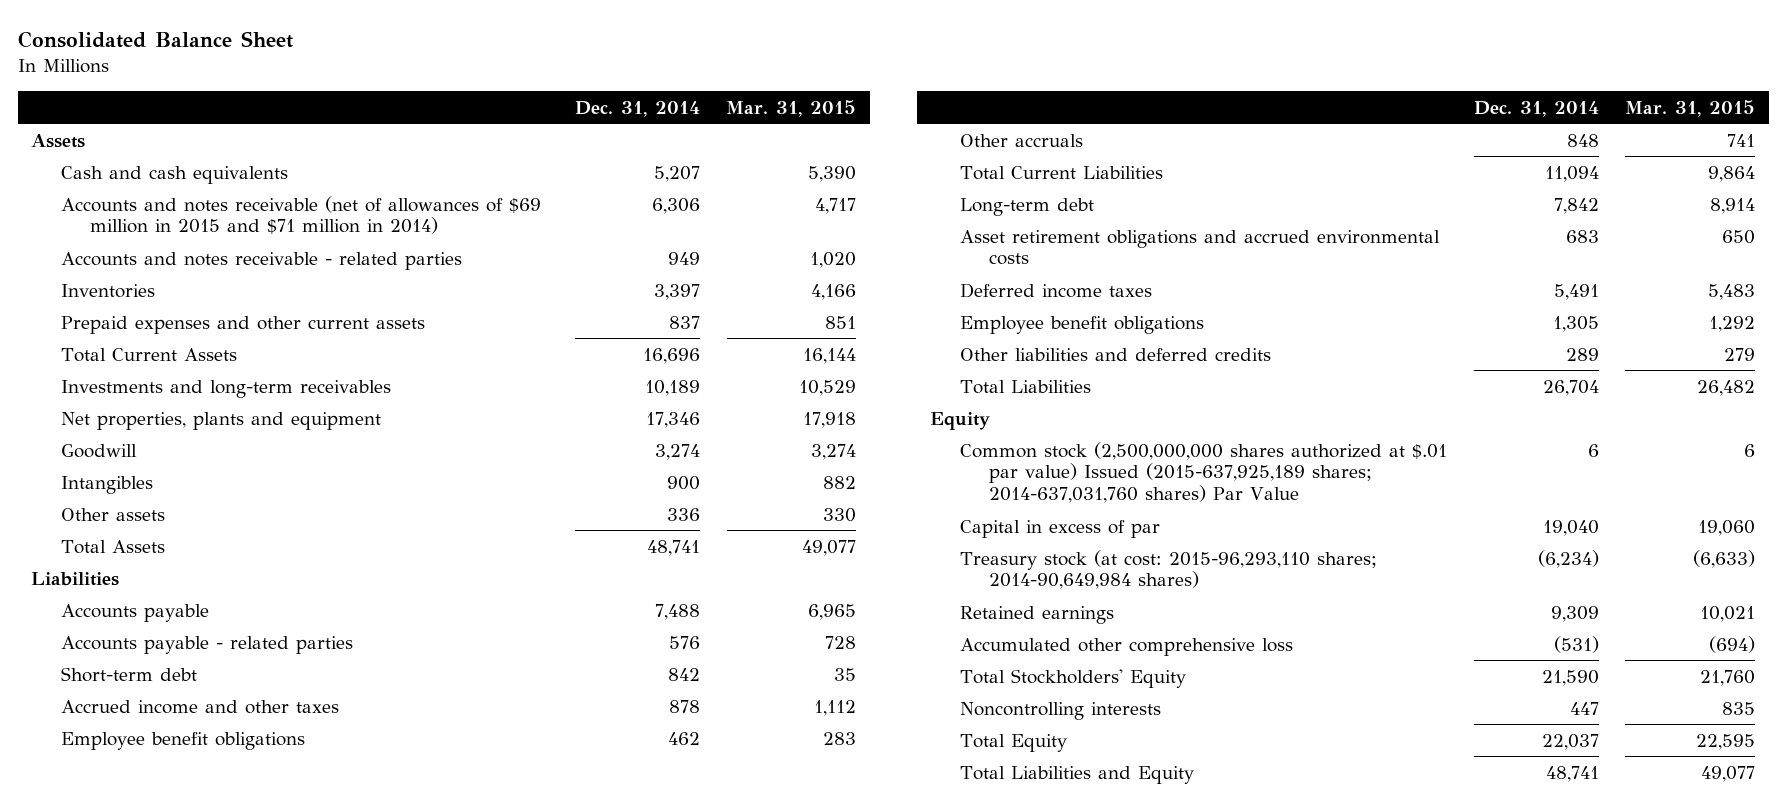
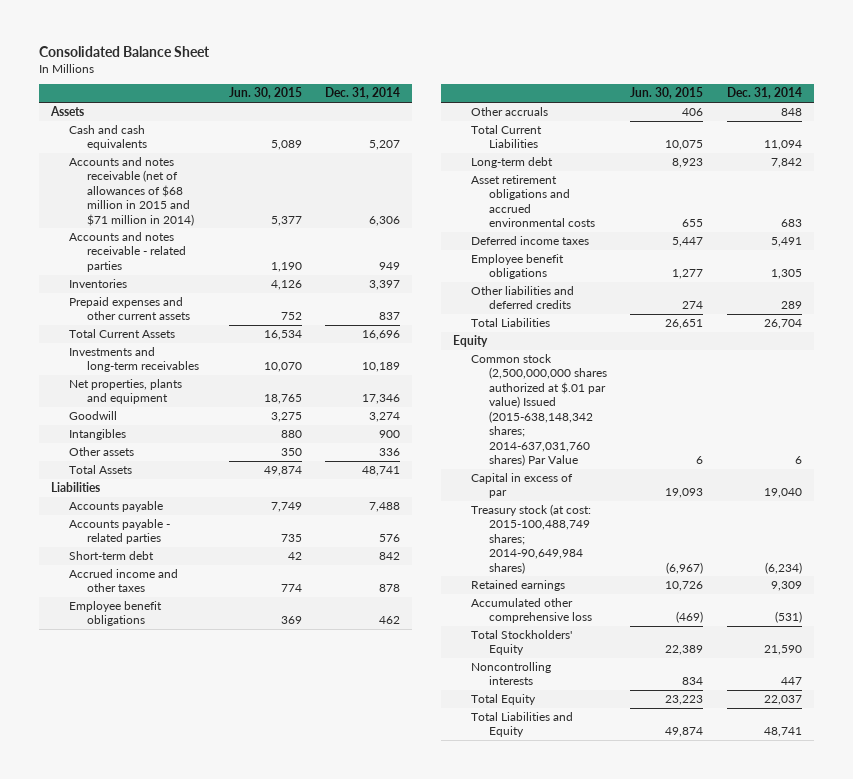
[726,99,857,117] Mar. 31, 2015 -> none
none -> [228,87,302,100] Jun. 30, 2015
[60,195,541,235] Accounts and notes receivable (net of allowances of $69 million in 2015 and $71 million in 2014) -> [68,156,194,226] Accounts and notes receivable (net of allowances of $68 million in 2015 and $71 million in 2014)
[959,441,1447,504] Common stock (2,500,000,000 shares authorized at $.01 par value) Issued (2015-637,925,189 shares; 2014-637,031,760 shares) Par Value -> [470,353,607,467] Common stock (2,500,000,000 shares authorized at $.01 par value) Issued (2015-638,148,342 shares; 2014-637,031,760 shares) Par Value
[959,549,1377,590] Treasury stock (at cost: 2015-96,293,110 shares; 2014-90,649,984 shares) -> [470,503,591,574] Treasury stock (at cost: 2015-100,488,749 shares; 2014-90,649,984 shares)

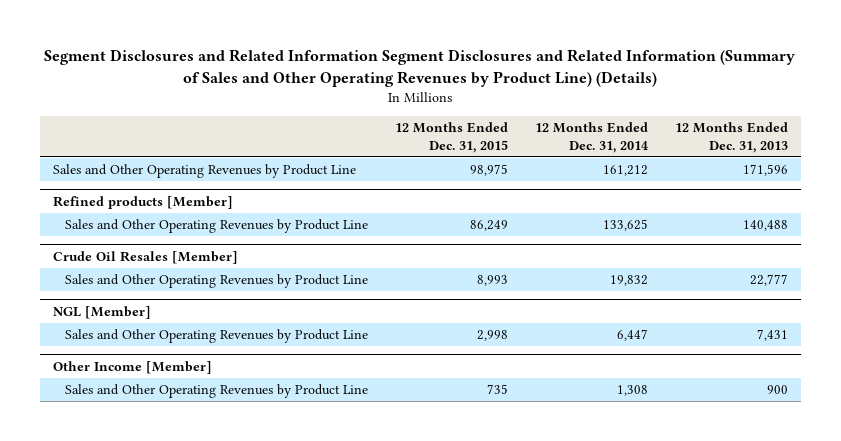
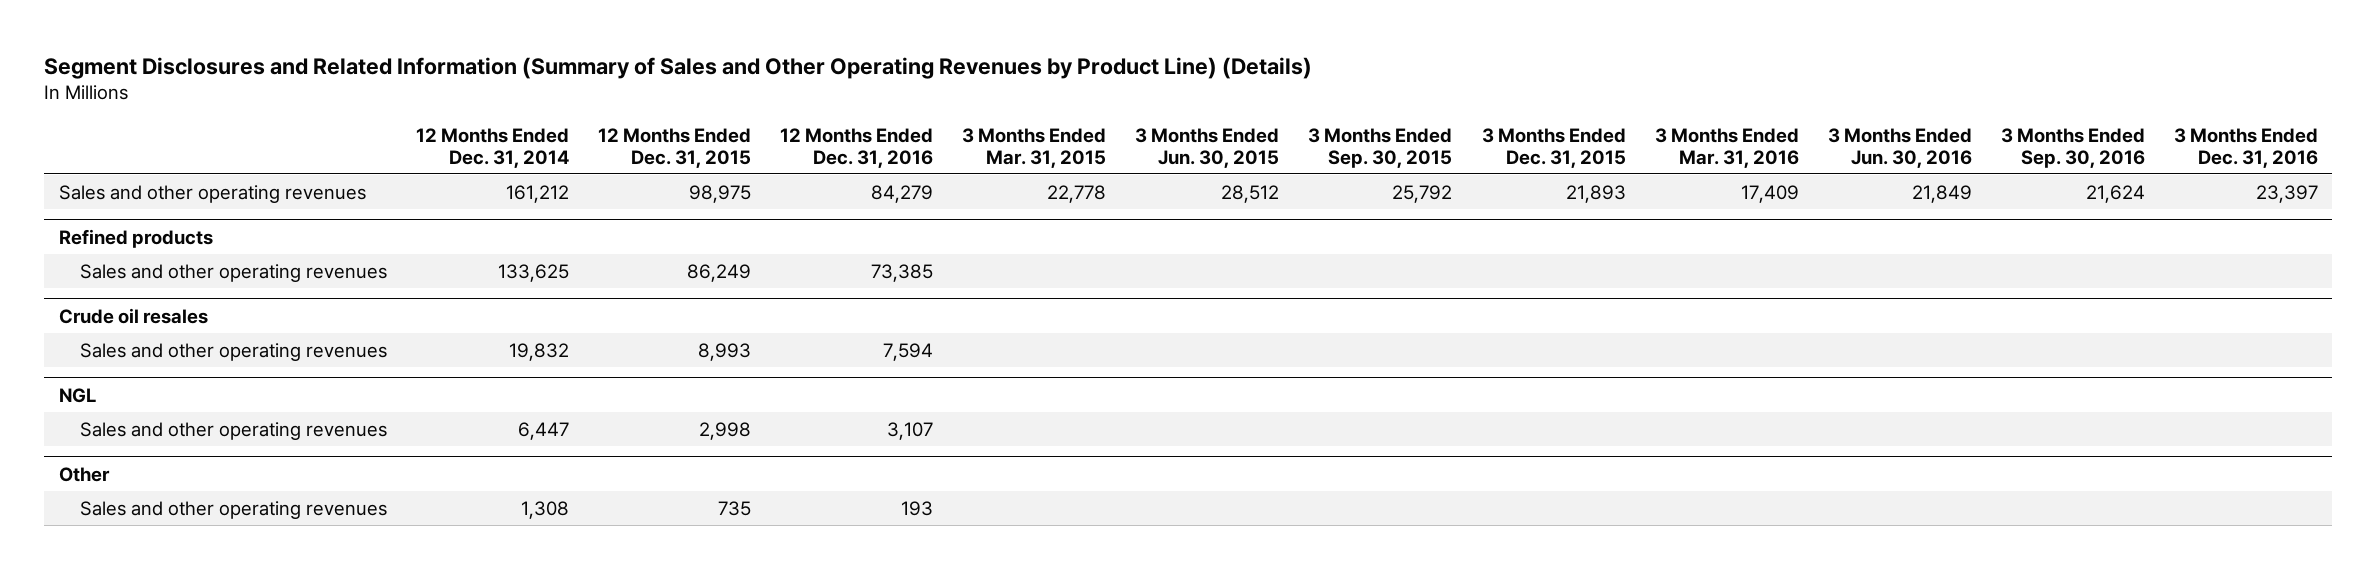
[44,49,796,88] Segment Disclosures and Related Information Segment Disclosures and Related Information (Summary of Sales and Other Operating Revenues by Product Line) (Details) -> [44,56,1313,79] Segment Disclosures and Related Information (Summary of Sales and Other Operating Revenues by Product Line) (Details)
[674,122,788,153] 12 Months Ended Dec. 31, 2013 -> none
none -> [780,127,934,168] 12 Months Ended Dec. 31, 2016
none -> [962,127,1107,168] 3 Months Ended Mar. 31, 2015
none -> [1135,127,1280,168] 3 Months Ended Jun. 30, 2015
none -> [1308,127,1453,168] 3 Months Ended Sep. 30, 2015
none -> [1481,127,1626,168] 3 Months Ended Dec. 31, 2015
none -> [1654,127,1799,168] 3 Months Ended Mar. 31, 2016
none -> [1827,127,1972,168] 3 Months Ended Jun. 30, 2016
none -> [2000,127,2145,168] 3 Months Ended Sep. 30, 2016
none -> [2173,127,2318,168] 3 Months Ended Dec. 31, 2016
[53,360,213,374] Other Income [Member] -> none
[53,164,357,179] Sales and Other Operating Revenues by Product Line -> [58,184,366,203] Sales and other operating revenues
[53,195,234,209] Refined products [Member] -> [58,228,213,248] Refined products
[64,219,368,234] Sales and Other Operating Revenues by Product Line -> [79,263,387,282] Sales and other operating revenues
[53,250,239,264] Crude Oil Resales [Member] -> [58,307,208,324] Crude oil resales
[64,274,368,289] Sales and Other Operating Revenues by Product Line -> [79,342,387,361] Sales and other operating revenues
[53,305,152,319] NGL [Member] -> [58,387,96,403] NGL
[64,329,368,344] Sales and Other Operating Revenues by Product Line -> [79,421,387,440] Sales and other operating revenues
none -> [58,466,110,482] Other
[64,384,368,399] Sales and Other Operating Revenues by Product Line -> [79,500,387,519] Sales and other operating revenues

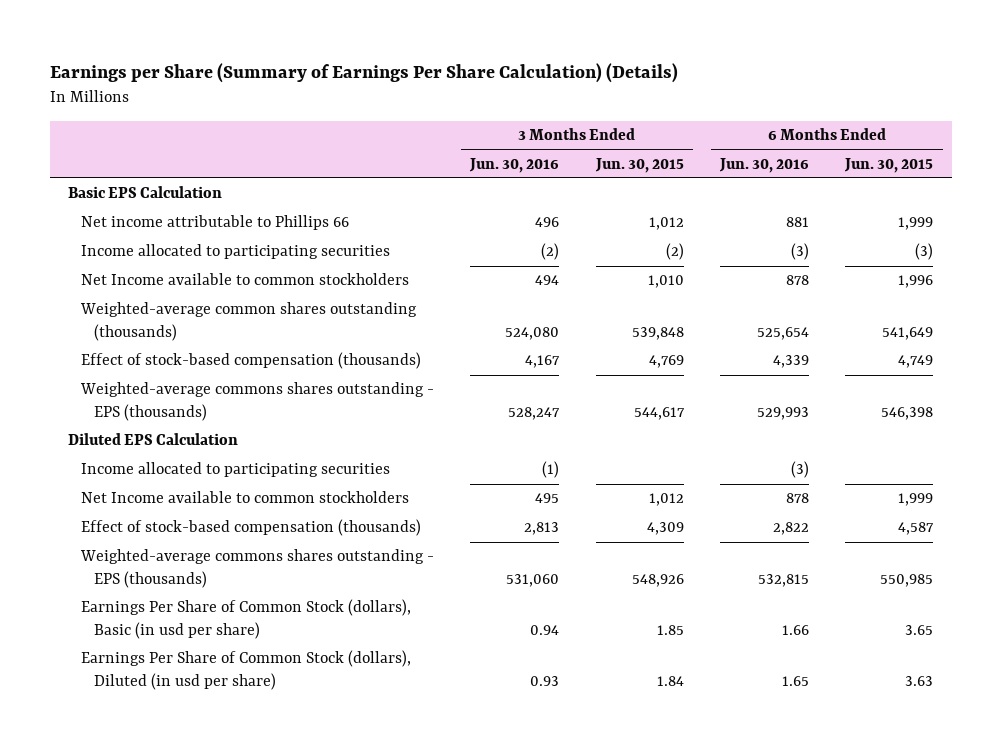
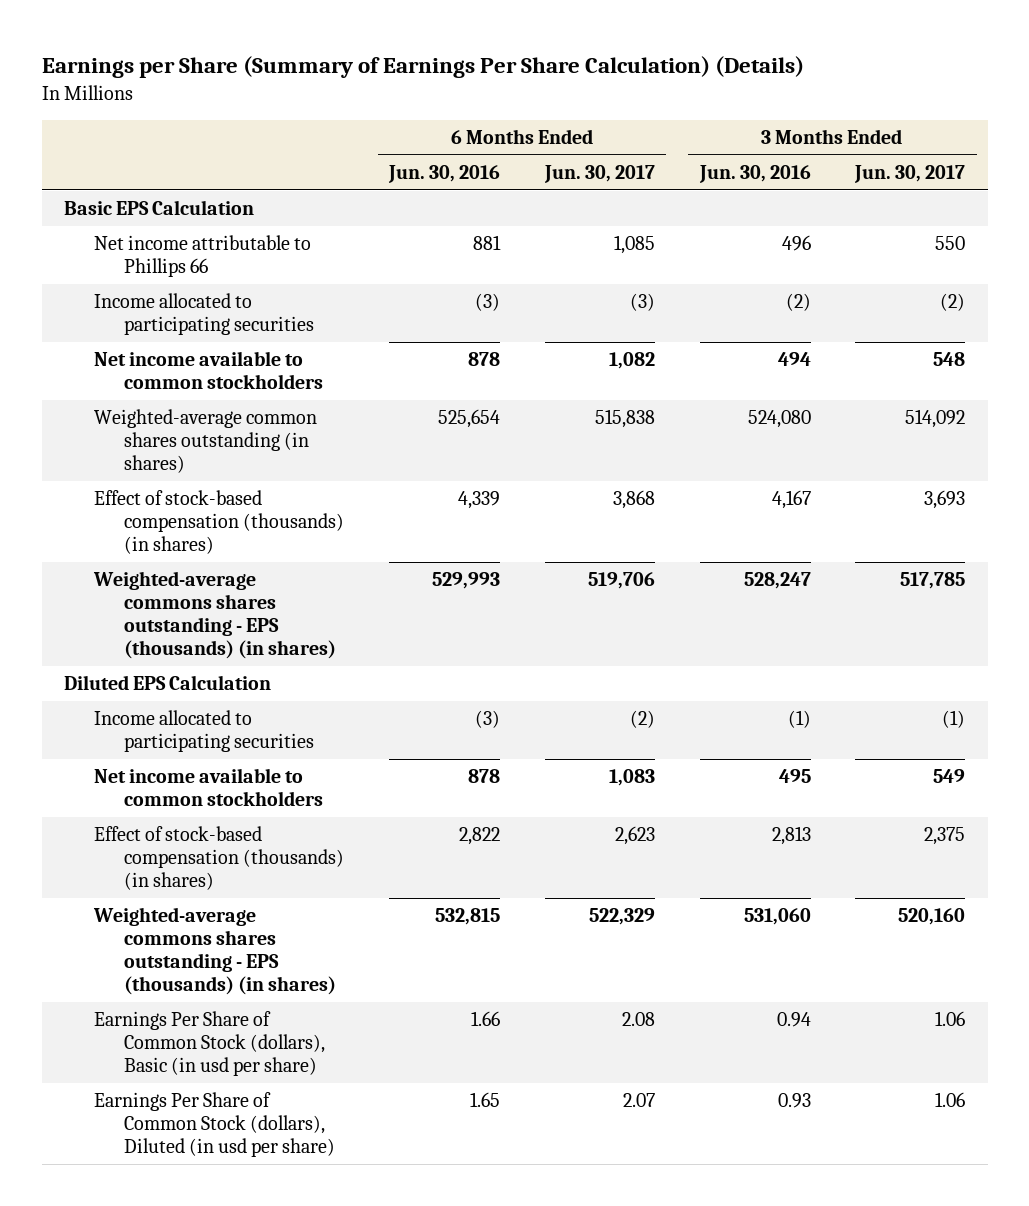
[594,157,684,173] Jun. 30, 2015 -> none
[844,157,934,173] Jun. 30, 2015 -> none
none -> [543,164,655,183] Jun. 30, 2017
none -> [854,164,966,183] Jun. 30, 2017
[80,273,409,286] Net Income available to common stockholders -> [94,351,324,390] Net income available to common stockholders
[79,302,417,341] Weighted-average common shares outstanding (thousands) -> [94,409,318,474] Weighted-average common shares outstanding (in shares)
[80,352,421,370] Effect of stock-based compensation (thousands) -> [94,490,345,555] Effect of stock-based compensation (thousands) (in shares)
[79,382,434,421] Weighted-average commons shares outstanding - EPS (thousands) -> [93,571,337,660] Weighted-average commons shares outstanding - EPS (thousands) (in shares)
[80,491,409,504] Net Income available to common stockholders -> [94,768,324,807] Net income available to common stockholders
[80,519,421,537] Effect of stock-based compensation (thousands) -> [94,826,345,891] Effect of stock-based compensation (thousands) (in shares)
[79,549,434,588] Weighted-average commons shares outstanding - EPS (thousands) -> [93,907,337,996] Weighted-average commons shares outstanding - EPS (thousands) (in shares)

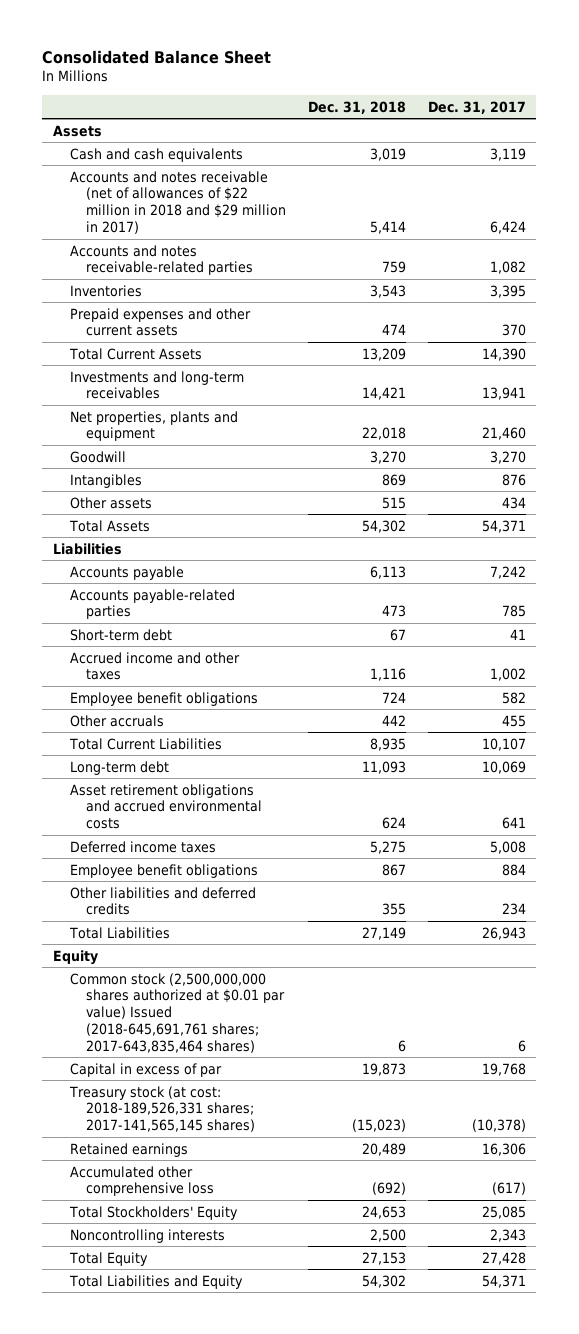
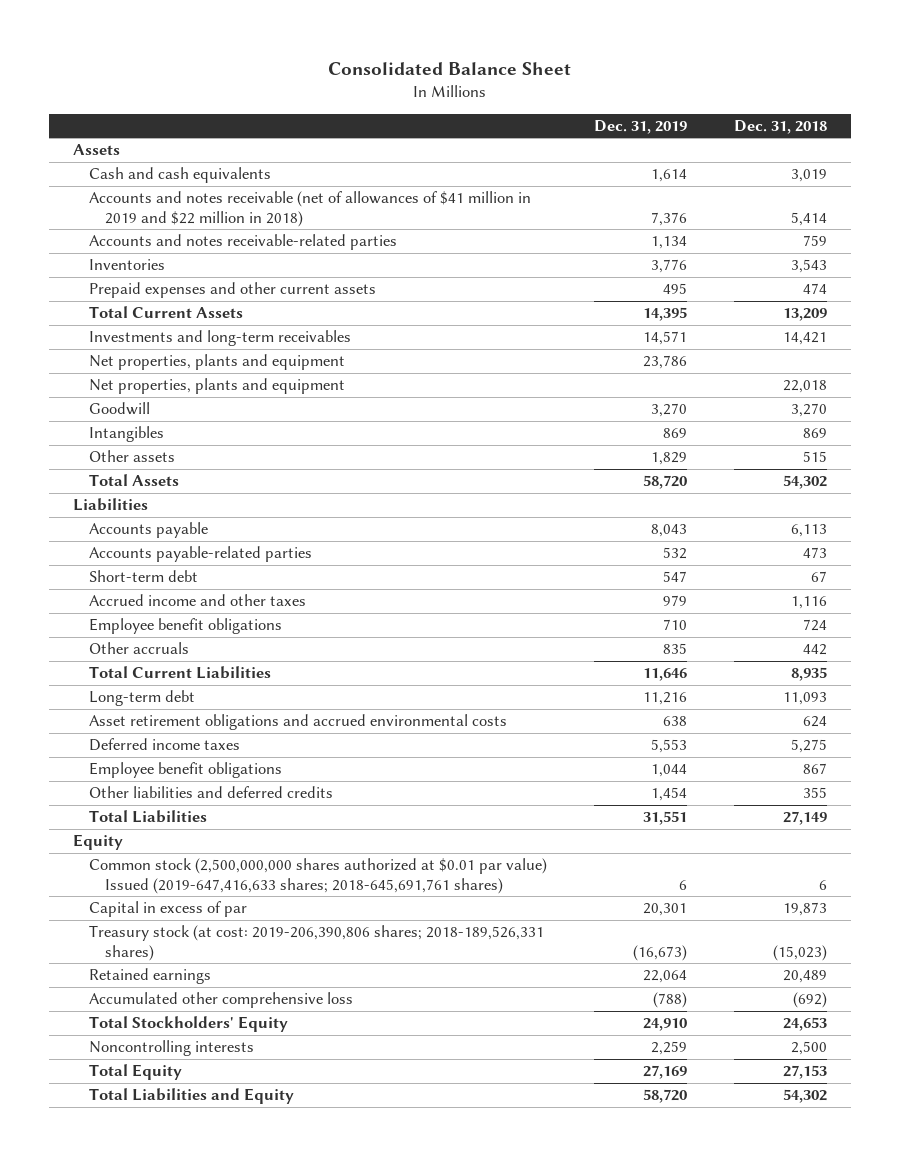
[427,100,526,114] Dec. 31, 2017 -> none
none -> [593,119,687,134] Dec. 31, 2019
[69,170,286,234] Accounts and notes receivable (net of allowances of $22 million in 2018 and $29 million in 2017) -> [88,191,531,227] Accounts and notes receivable (net of allowances of $41 million in 2019 and $22 million in 2018)
none -> [88,354,345,371] Net properties, plants and equipment
[69,972,285,1053] Common stock (2,500,000,000 shares authorized at $0.01 par value) Issued (2018-645,691,761 shares; 2017-643,835,464 shares) -> [88,858,547,894] Common stock (2,500,000,000 shares authorized at $0.01 par value) Issued (2019-647,416,633 shares; 2018-645,691,761 shares)
[68,1085,255,1133] Treasury stock (at cost: 2018-189,526,331 shares; 2017-141,565,145 shares) -> [88,925,544,961] Treasury stock (at cost: 2019-206,390,806 shares; 2018-189,526,331 shares)

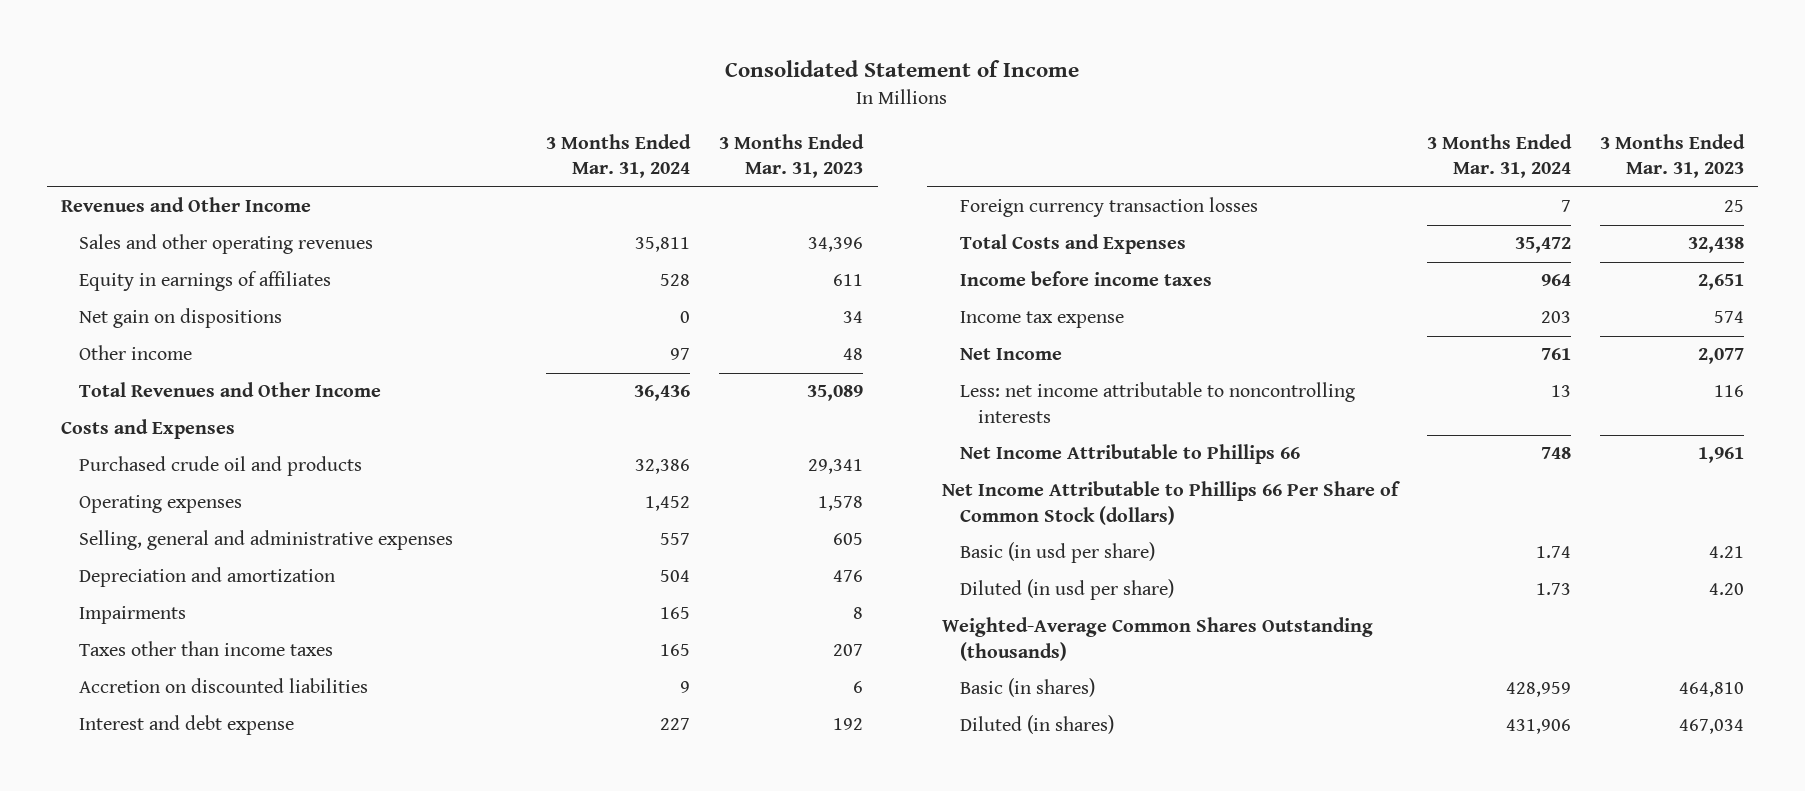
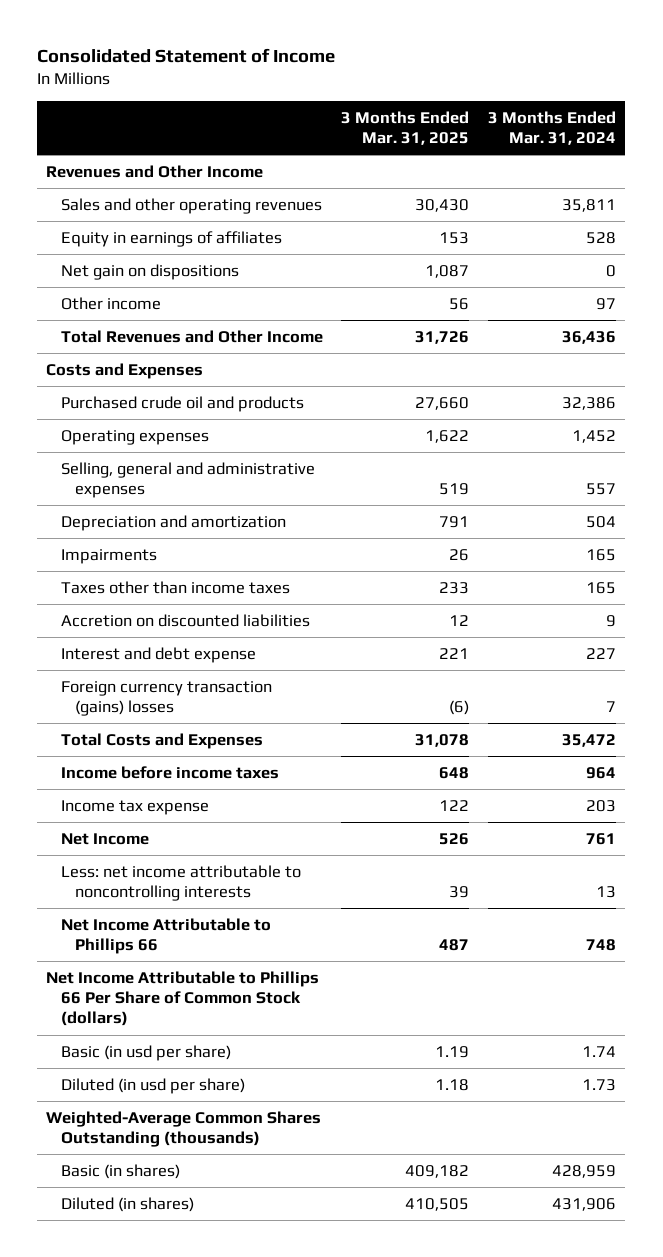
[719,133,865,179] 3 Months Ended Mar. 31, 2023 -> none
none -> [341,110,470,145] 3 Months Ended Mar. 31, 2025
[960,197,1259,218] Foreign currency transaction losses -> [60,680,272,717] Foreign currency transaction (gains) losses

